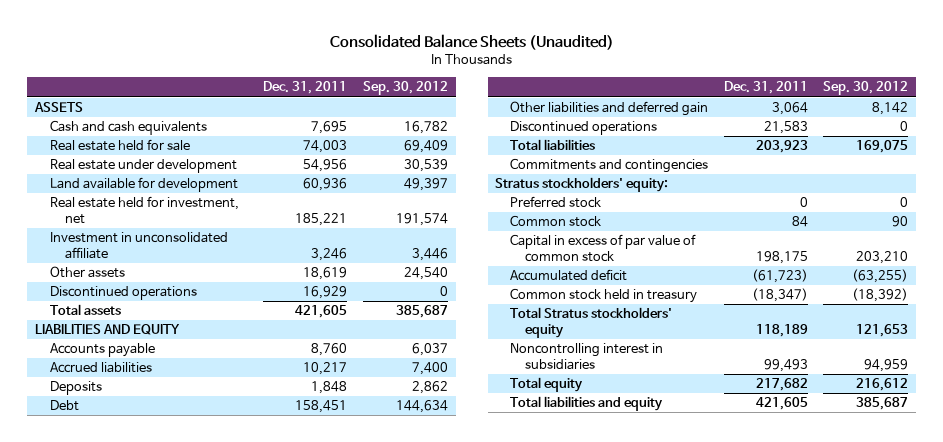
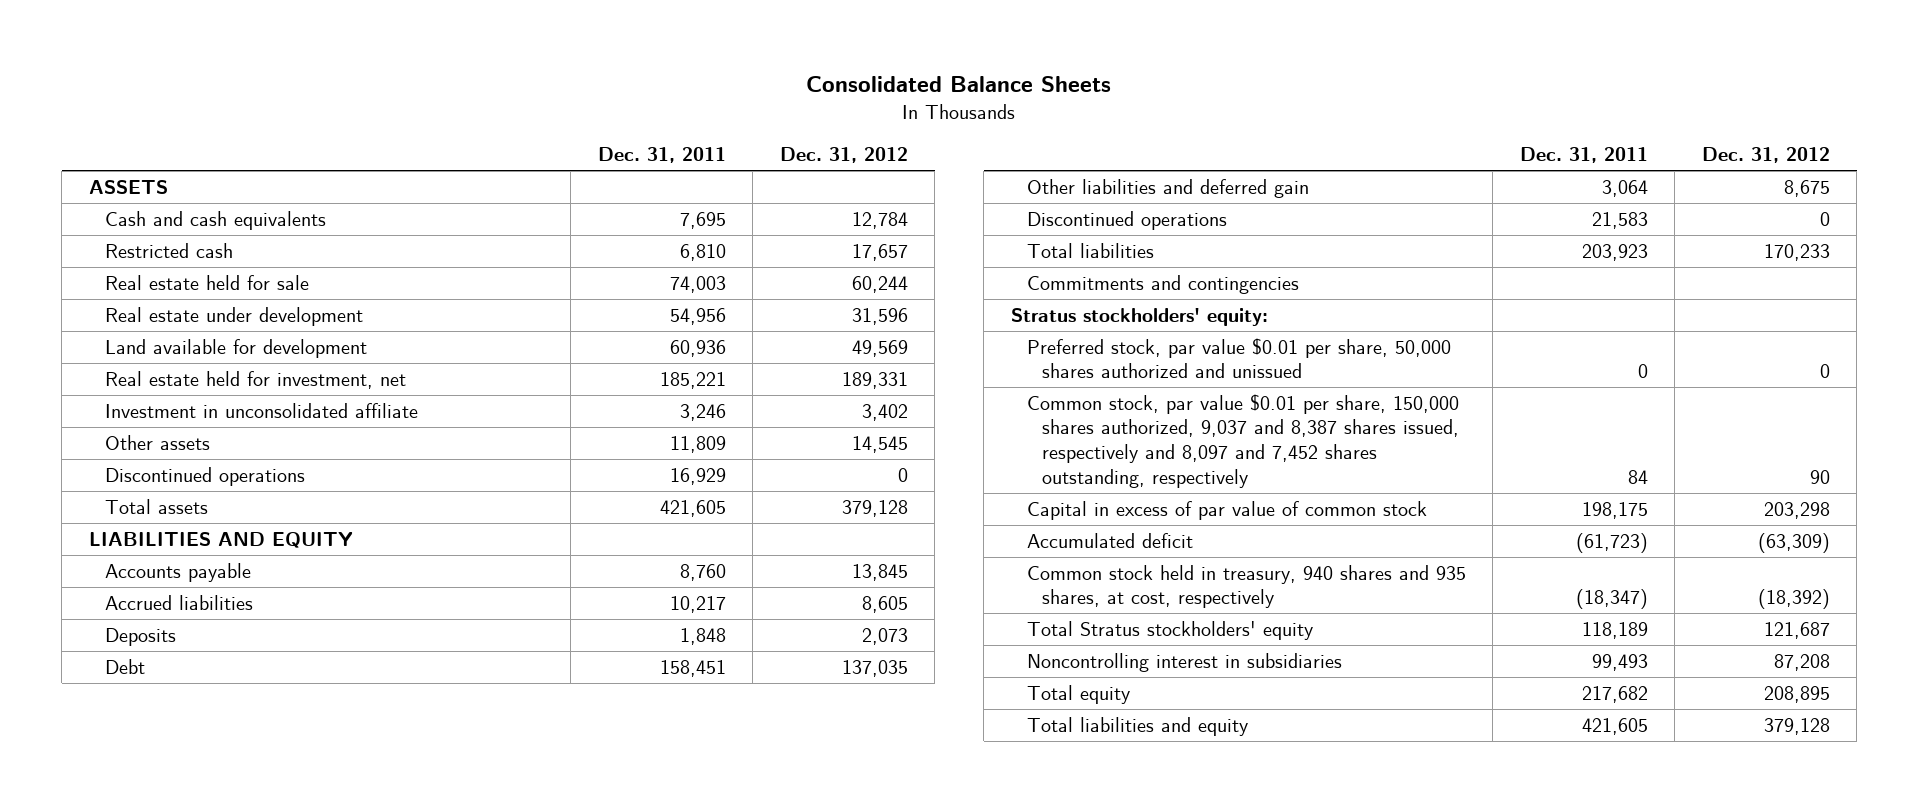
[329,34,614,51] Consolidated Balance Sheets (Unaudited) -> [806,76,1112,93] Consolidated Balance Sheets
[362,81,448,96] Sep. 30, 2012 -> none
none -> [779,147,908,164] Dec. 31, 2012
none -> [104,242,233,258] Restricted cash
[303,267,348,281] 18,619 -> [669,435,726,453] 11,809
[510,196,602,209] Preferred stock -> [1026,337,1451,379] Preferred stock, par value $0.01 per share, 50,000 shares authorized and unissued
[510,215,602,228] Common stock -> [1026,393,1460,489] Common stock, par value $0.01 per share, 150,000 shares authorized, 9,037 and 8,387 shares issued, respectively and 8,097 and 7,452 shares outstanding, respectively
[510,288,698,304] Common stock held in treasury -> [1026,564,1466,609] Common stock held in treasury, 940 shares and 935 shares, at cost, respectively

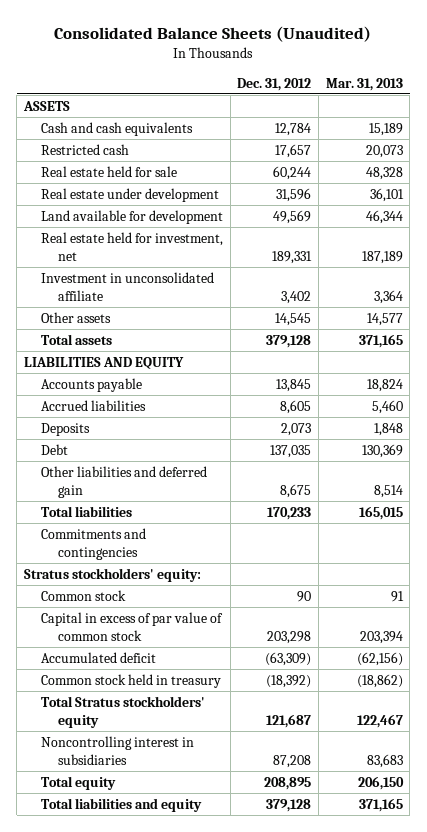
[806,76,1112,93] Consolidated Balance Sheets -> [54,25,372,42] Consolidated Balance Sheets (Unaudited)
[597,147,726,164] Dec. 31, 2011 -> none
none -> [325,77,403,91] Mar. 31, 2013
[104,466,305,486] Discontinued operations -> none
[1026,210,1227,230] Discontinued operations -> none
[1026,337,1451,379] Preferred stock, par value $0.01 per share, 50,000 shares authorized and unissued -> none
[1026,393,1460,489] Common stock, par value $0.01 per share, 150,000 shares authorized, 9,037 and 8,387 shares issued, respectively and 8,097 and 7,452 shares outstanding, respectively -> [40,589,126,601] Common stock
[1026,564,1466,609] Common stock held in treasury, 940 shares and 935 shares, at cost, respectively -> [40,673,221,688] Common stock held in treasury

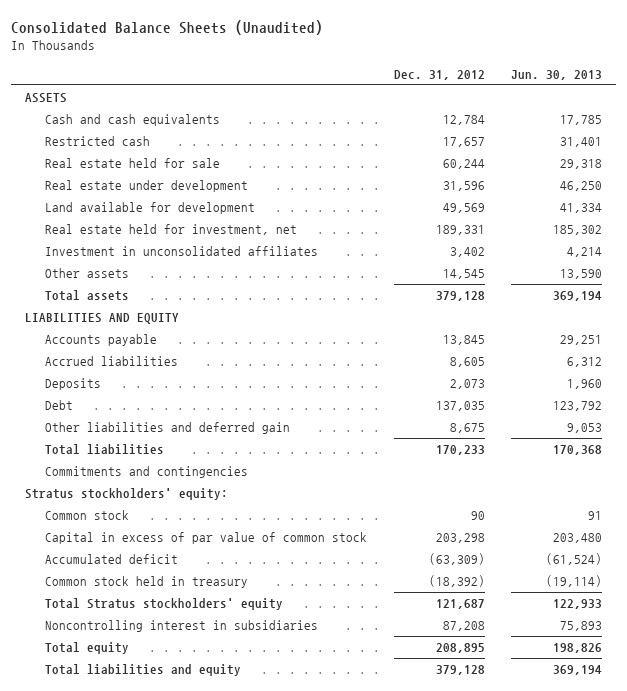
[325,77,403,91] Mar. 31, 2013 -> none
none -> [511,69,603,80] Jun. 30, 2013
[40,271,214,301] Investment in unconsolidated affiliate -> [44,246,318,257] Investment in unconsolidated affiliates

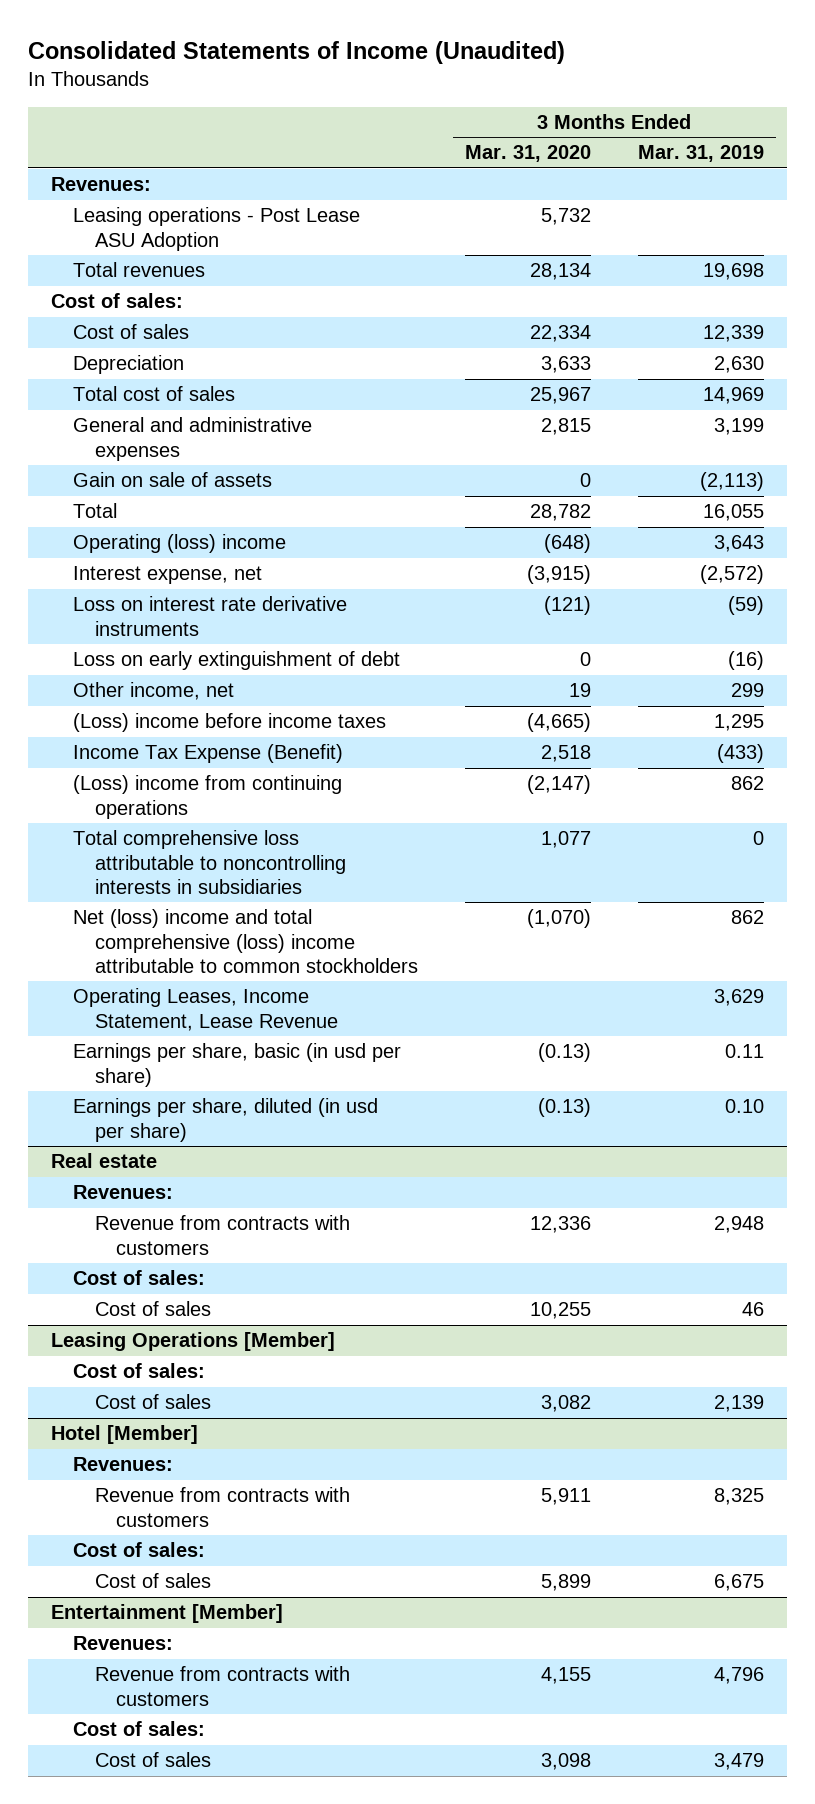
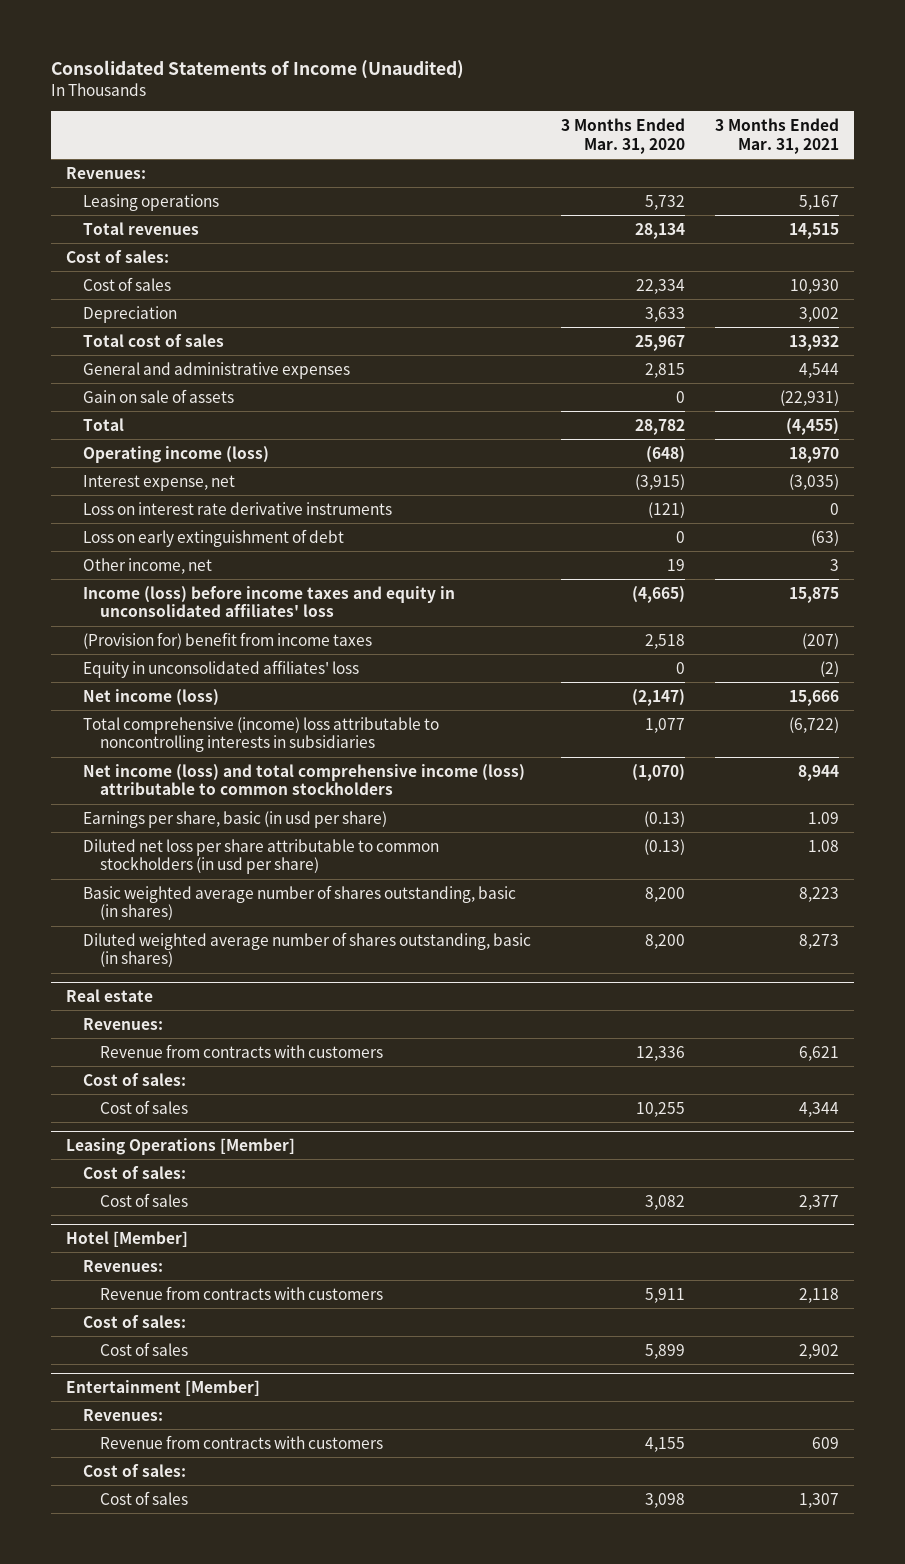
[637,145,764,163] Mar. 31, 2019 -> none
none -> [714,118,839,154] 3 Months Ended Mar. 31, 2021
[72,207,360,251] Leasing operations - Post Lease ASU Adoption -> [83,193,220,211] Leasing operations
[72,534,286,554] Operating (loss) income -> [83,445,270,463] Operating income (loss)
[72,988,338,1031] Operating Leases, Income Statement, Lease Revenue -> none
[72,713,386,733] (Loss) income before income taxes -> [83,585,456,618] Income (loss) before income taxes and equity in unconsolidated affiliates' loss
[72,744,343,764] Income Tax Expense (Benefit) -> [83,631,373,649] (Provision for) benefit from income taxes
none -> [83,659,360,678] Equity in unconsolidated affiliates' loss
[72,775,342,819] (Loss) income from continuing operations -> [83,688,220,706] Net income (loss)
[72,830,346,894] Total comprehensive loss attributable to noncontrolling interests in subsidiaries -> [83,716,440,753] Total comprehensive (income) loss attributable to noncontrolling interests in subsidiaries
[72,909,418,973] Net (loss) income and total comprehensive (loss) income attributable to common stockholders -> [83,763,526,796] Net income (loss) and total comprehensive income (loss) attributable to common stockholders
[72,1098,378,1142] Earnings per share, diluted (in usd per share) -> [83,838,440,875] Diluted net loss per share attributable to common stockholders (in usd per share)
none -> [83,884,517,921] Basic weighted average number of shares outstanding, basic (in shares)
none -> [83,931,532,968] Diluted weighted average number of shares outstanding, basic (in shares)

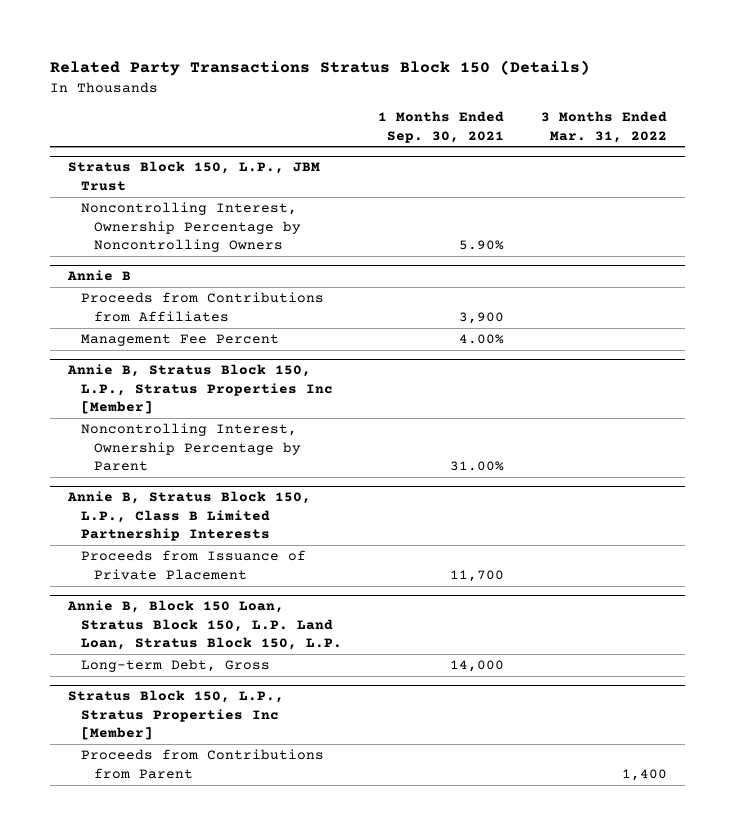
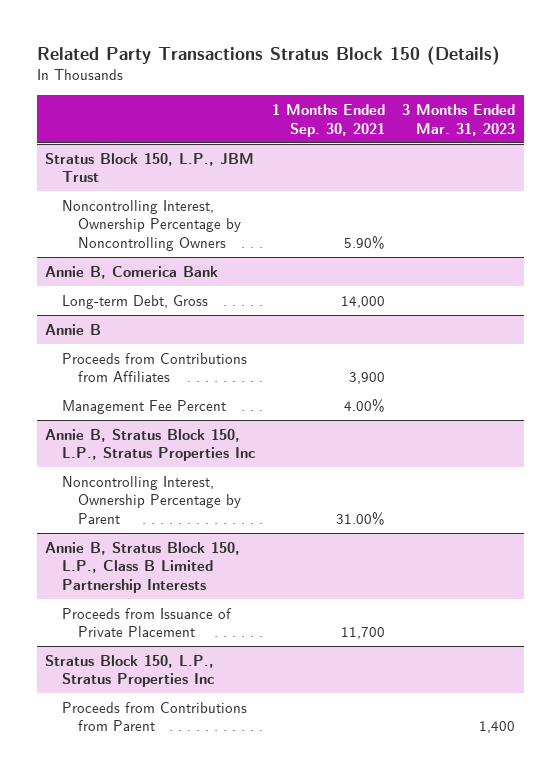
[540,111,667,143] 3 Months Ended Mar. 31, 2022 -> none
none -> [402,104,516,136] 3 Months Ended Mar. 31, 2023
none -> [45,265,219,279] Annie B, Comerica Bank
none -> [61,294,208,309] Long-term Debt, Gross
[67,364,333,415] Annie B, Stratus Block 150, L.P., Stratus Properties Inc [Member] -> [45,428,255,462] Annie B, Stratus Block 150, L.P., Stratus Properties Inc
[67,600,342,651] Annie B, Block 150 Loan, Stratus Block 150, L.P. Land Loan, Stratus Block 150, L.P. -> none
[80,659,270,673] Long-term Debt, Gross -> none
[68,690,285,741] Stratus Block 150, L.P., Stratus Properties Inc [Member] -> [45,654,215,688] Stratus Block 150, L.P., Stratus Properties Inc

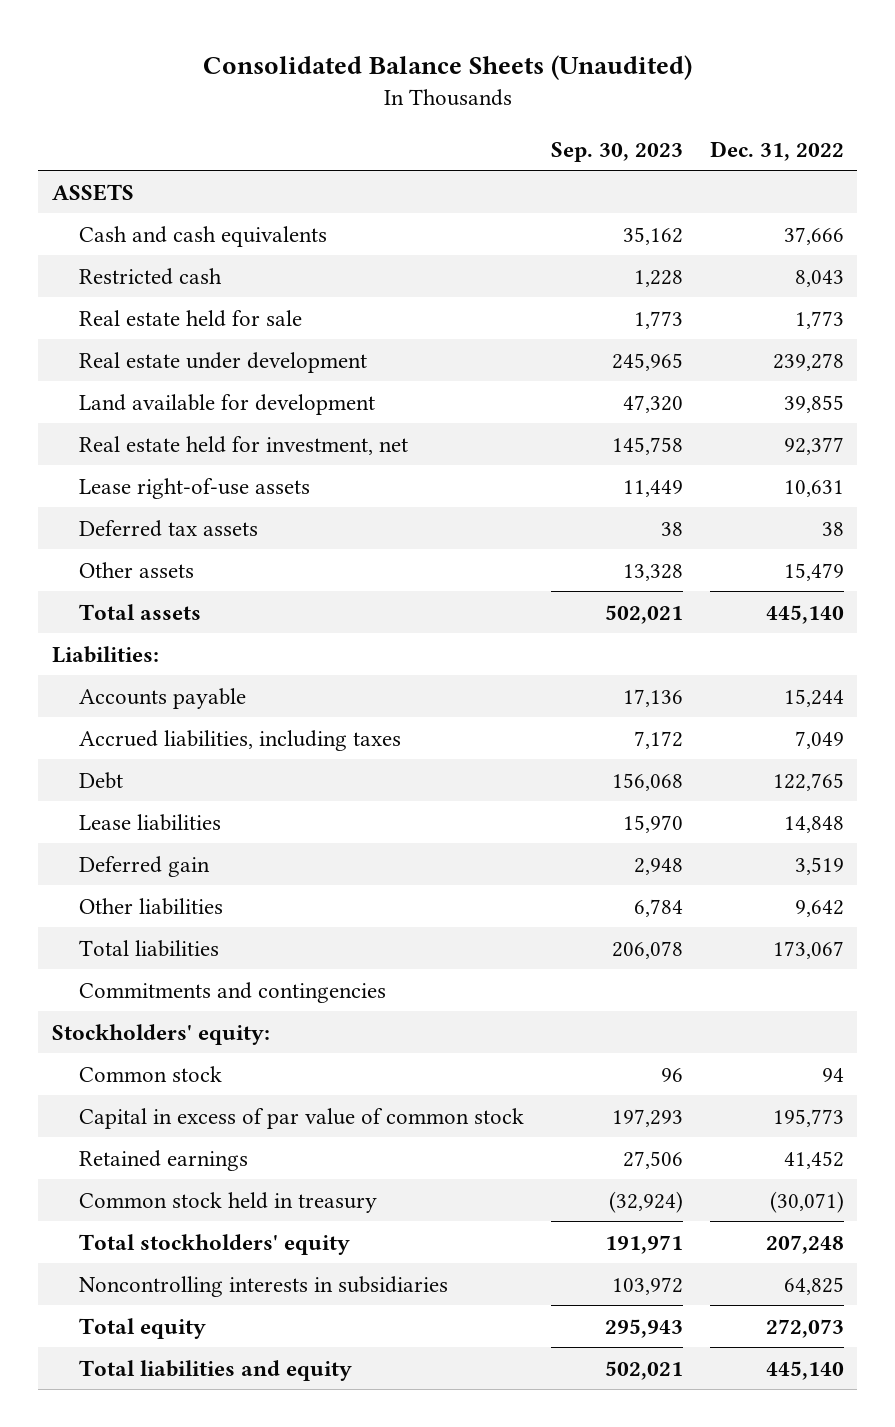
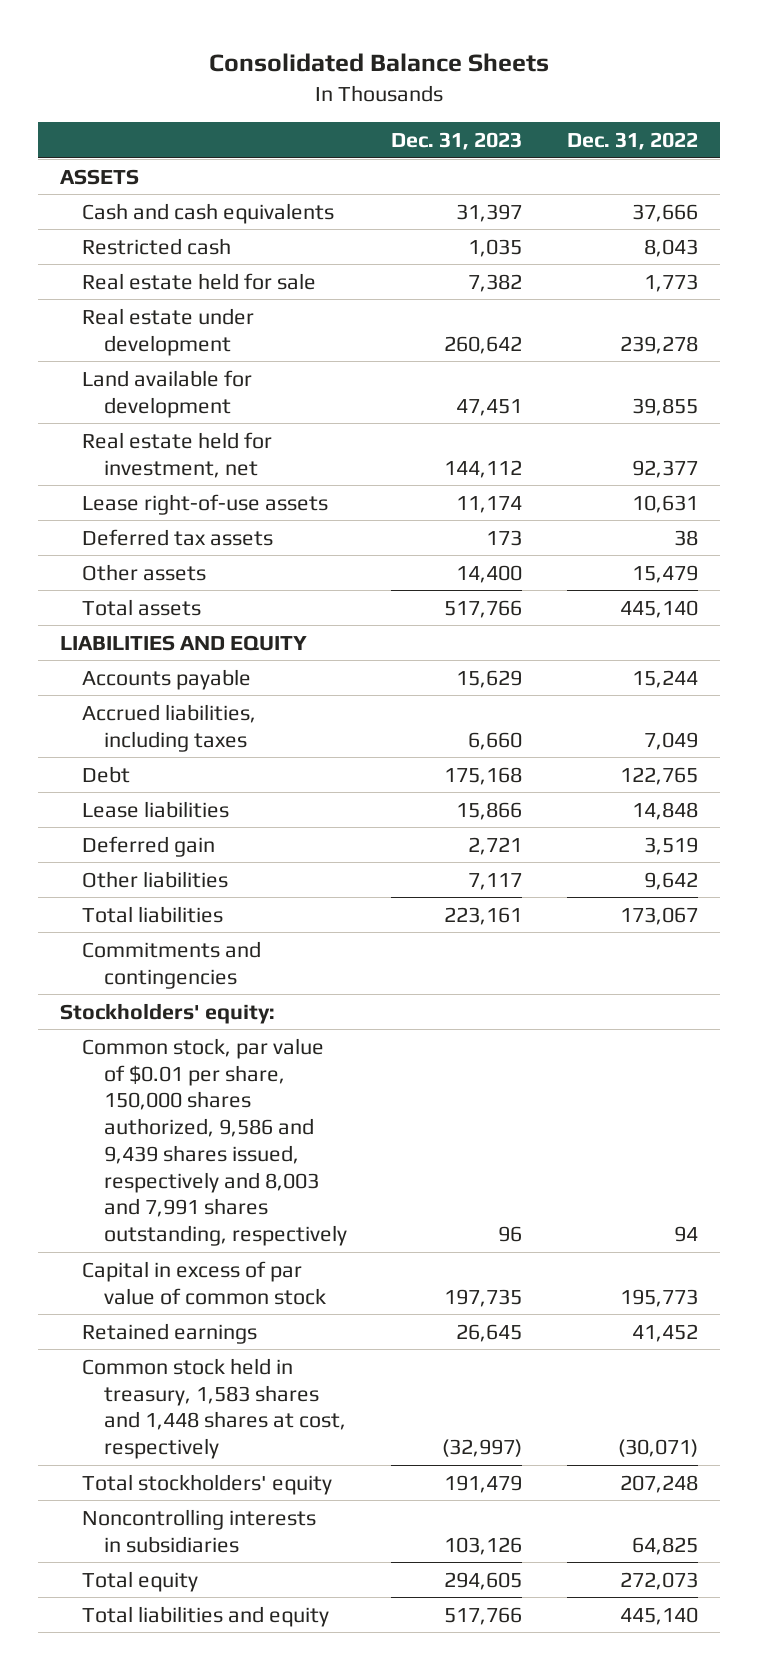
[202,55,692,81] Consolidated Balance Sheets (Unaudited) -> [209,53,550,73] Consolidated Balance Sheets
[551,141,684,162] Sep. 30, 2023 -> none
none -> [391,131,523,150] Dec. 31, 2023
[51,645,159,663] Liabilities: -> none
none -> [60,634,308,651] LIABILITIES AND EQUITY
[79,1065,223,1082] Common stock -> [82,1037,347,1247] Common stock, par value of $0.01 per share, 150,000 shares authorized, 9,586 and 9,439 shares issued, respectively and 8,003 and 7,991 shares outstanding, respectively
[79,1191,378,1213] Common stock held in treasury -> [82,1357,346,1460] Common stock held in treasury, 1,583 shares and 1,448 shares at cost, respectively

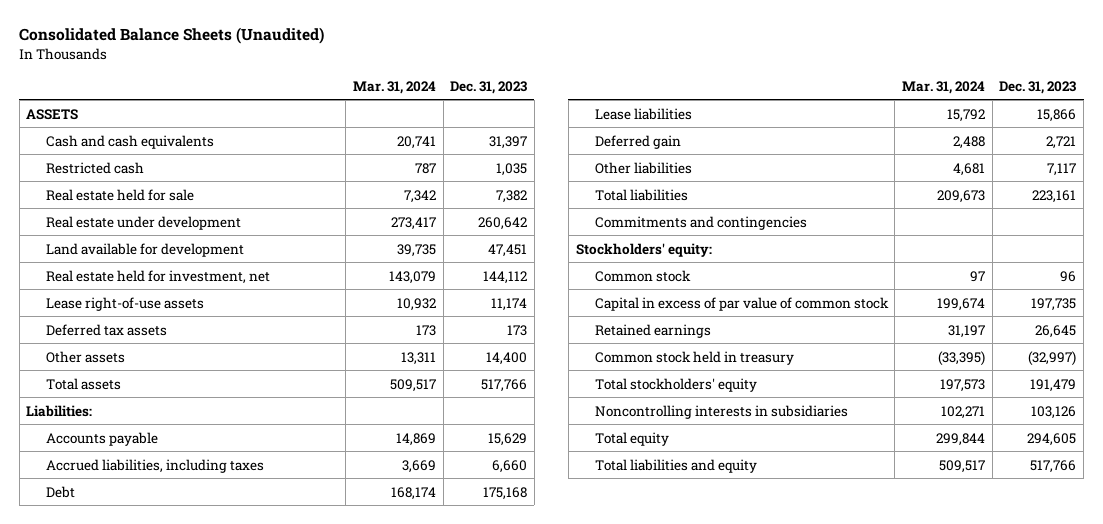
[209,53,550,73] Consolidated Balance Sheets -> [19,27,325,45] Consolidated Balance Sheets (Unaudited)
[567,131,699,150] Dec. 31, 2022 -> none
none -> [352,80,436,94] Mar. 31, 2024
[60,634,308,651] LIABILITIES AND EQUITY -> none
none -> [26,404,93,417] Liabilities:
[82,1037,347,1247] Common stock, par value of $0.01 per share, 150,000 shares authorized, 9,586 and 9,439 shares issued, respectively and 8,003 and 7,991 shares outstanding, respectively -> [594,269,691,282] Common stock
[82,1357,346,1460] Common stock held in treasury, 1,583 shares and 1,448 shares at cost, respectively -> [594,350,794,365] Common stock held in treasury

